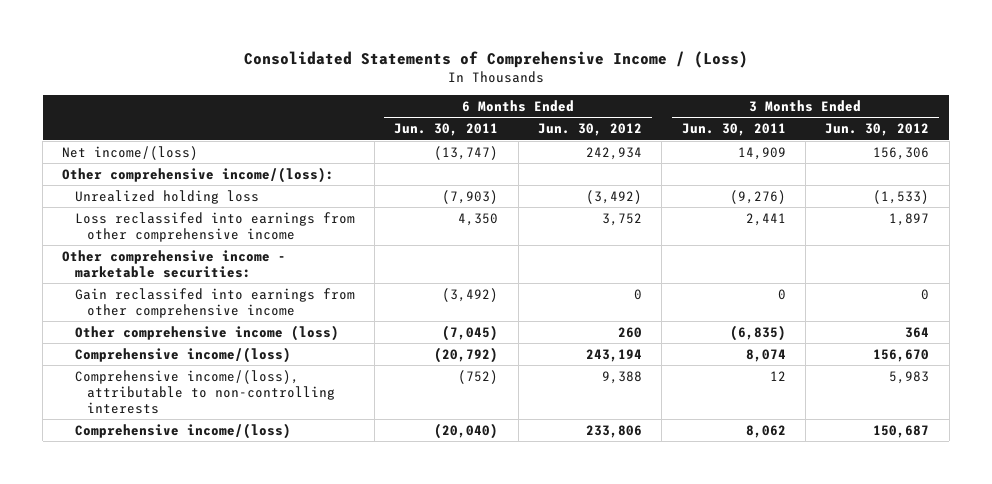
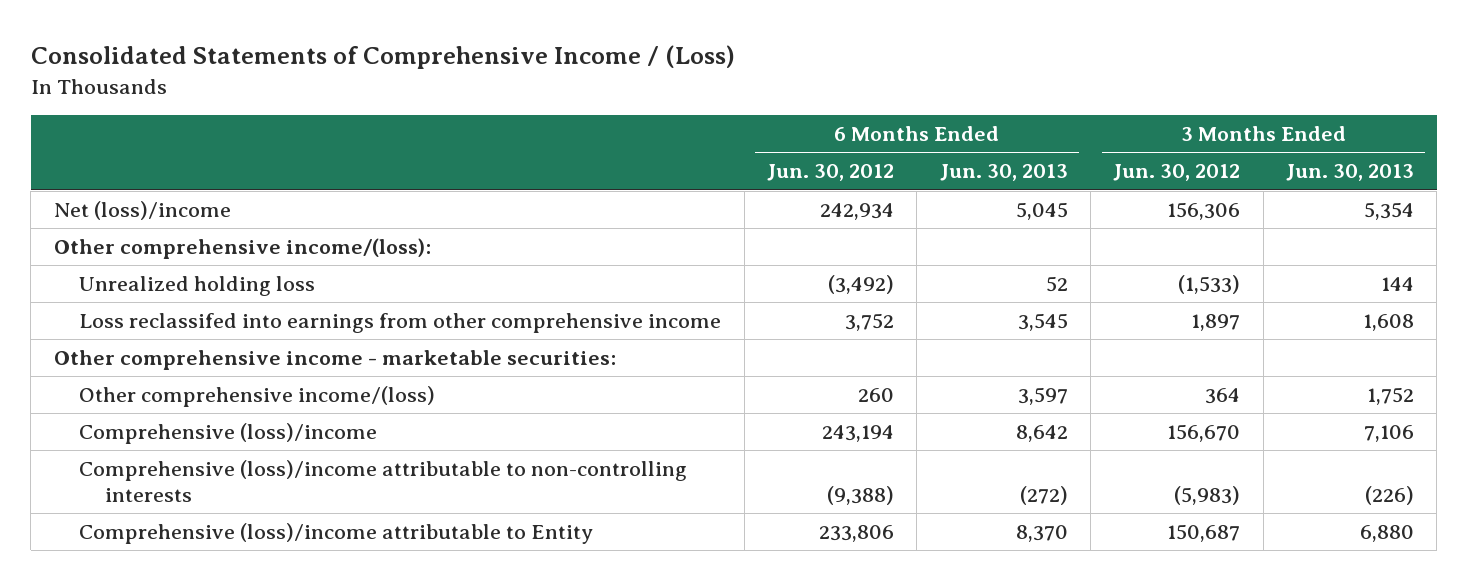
[394,123,499,137] Jun. 30, 2011 -> none
[681,123,786,137] Jun. 30, 2011 -> none
none -> [939,164,1068,182] Jun. 30, 2013
none -> [1285,164,1414,182] Jun. 30, 2013
[62,145,199,160] Net income/(loss) -> [53,201,231,221] Net (loss)/income
[74,287,355,318] Gain reclassifed into earnings from other comprehensive income -> none
[74,324,339,341] Other comprehensive income (loss) -> [79,386,436,408] Other comprehensive income/(loss)
[74,346,291,363] Comprehensive income/(loss) -> [79,423,378,445] Comprehensive (loss)/income
[74,369,335,415] Comprehensive income/(loss), attributable to non-controlling interests -> [79,460,688,502] Comprehensive (loss)/income attributable to non-controlling interests
[601,370,642,384] 9,388 -> [826,485,894,505] (9,388)
[889,370,930,384] 5,983 -> [1174,485,1241,505] (5,983)
[74,422,291,439] Comprehensive income/(loss) -> [79,523,594,545] Comprehensive (loss)/income attributable to Entity

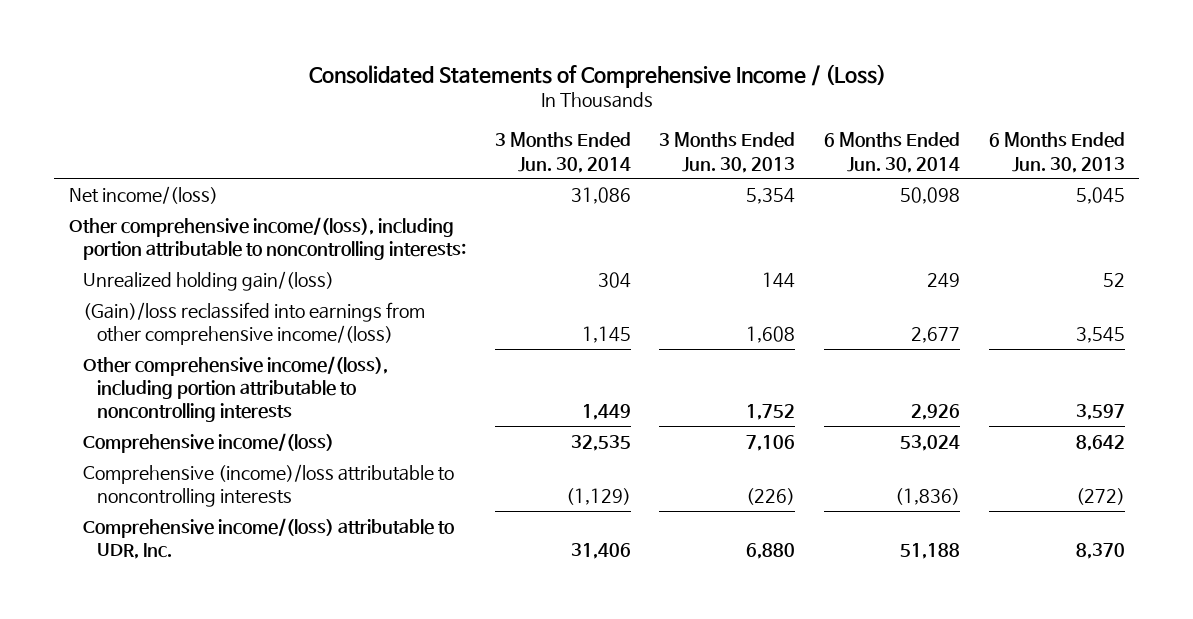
[766,164,894,182] Jun. 30, 2012 -> none
[1113,164,1241,182] Jun. 30, 2012 -> none
none -> [494,132,631,173] 3 Months Ended Jun. 30, 2014
none -> [823,132,960,173] 6 Months Ended Jun. 30, 2014
[53,350,616,371] Other comprehensive income - marketable securities: -> none
[53,201,231,221] Net (loss)/income -> [68,185,218,204] Net income/(loss)
[53,238,431,260] Other comprehensive income/(loss): -> [68,216,466,261] Other comprehensive income/(loss), including portion attributable to noncontrolling interests:
[79,276,316,297] Unrealized holding loss -> [82,270,334,291] Unrealized holding gain/(loss)
[79,313,722,334] Loss reclassifed into earnings from other comprehensive income -> [82,301,425,346] (Gain)/loss reclassifed into earnings from other comprehensive income/(loss)
[79,386,436,408] Other comprehensive income/(loss) -> [82,355,388,423] Other comprehensive income/(loss), including portion attributable to noncontrolling interests
[79,423,378,445] Comprehensive (loss)/income -> [82,432,334,453] Comprehensive income/(loss)
[79,460,688,502] Comprehensive (loss)/income attributable to non-controlling interests -> [82,463,454,508] Comprehensive (income)/loss attributable to noncontrolling interests
[79,523,594,545] Comprehensive (loss)/income attributable to Entity -> [82,517,454,560] Comprehensive income/(loss) attributable to UDR, Inc.

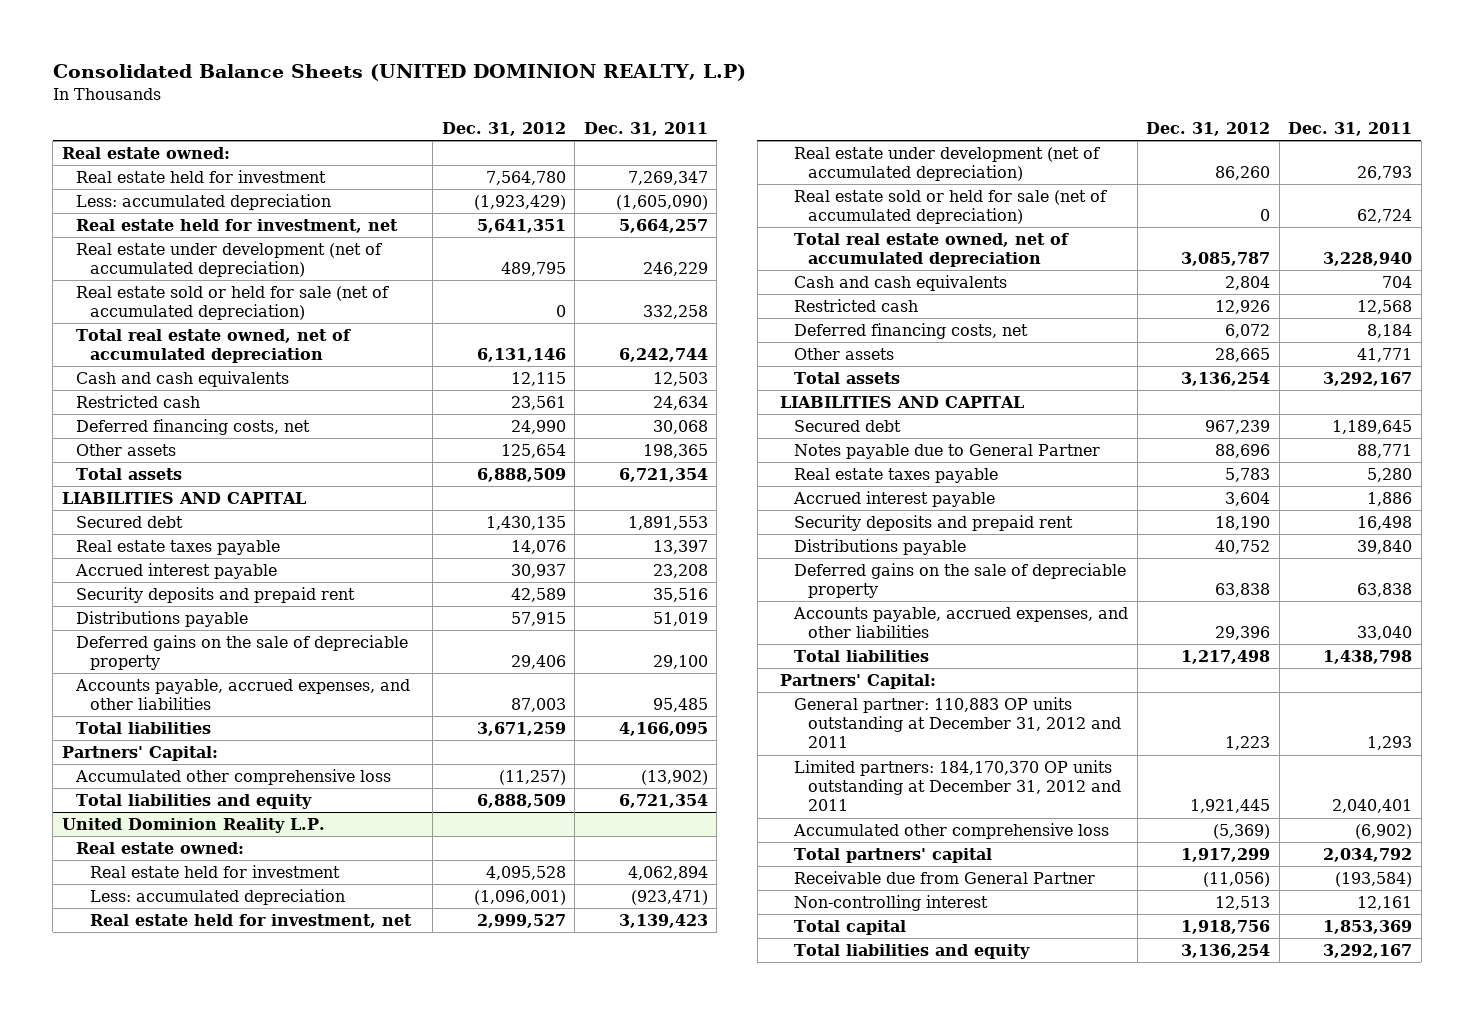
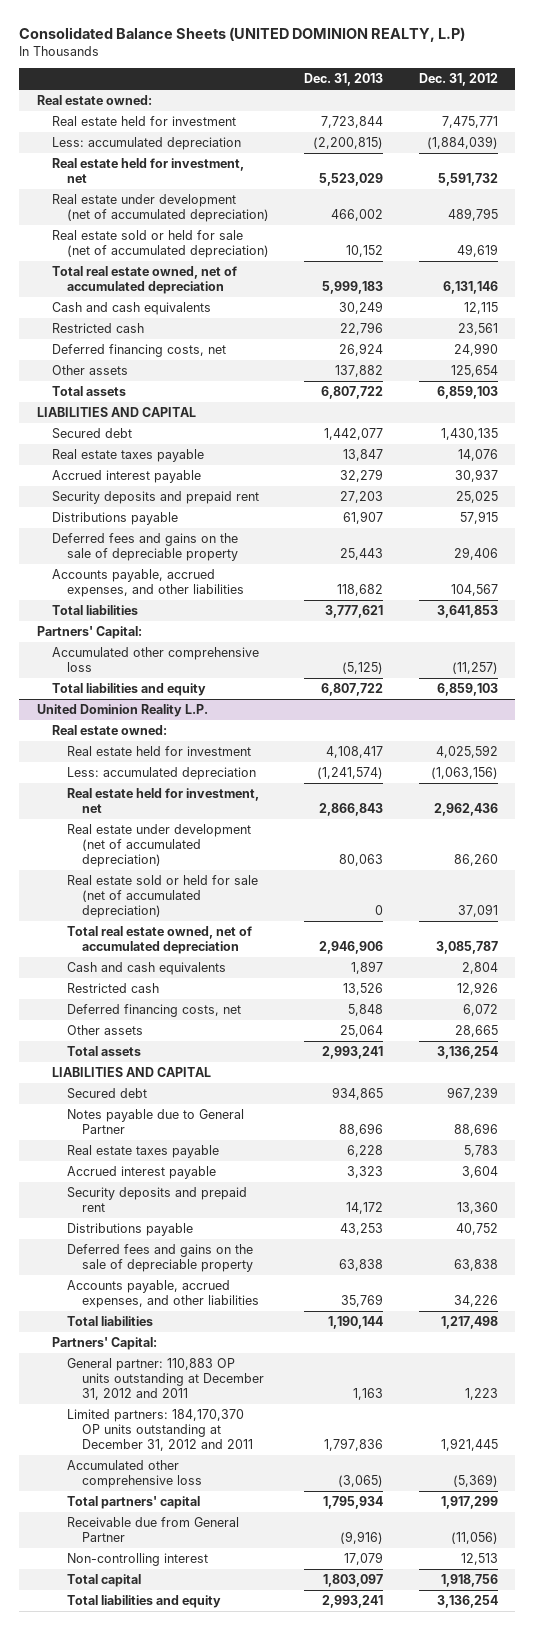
[583,122,708,137] Dec. 31, 2011 -> none
none -> [304,73,384,87] Dec. 31, 2013
[485,171,566,186] 7,564,780 -> [441,116,498,129] 7,475,771
[473,195,566,211] (1,923,429) -> [426,136,498,150] (1,884,039)
[476,219,566,234] 5,641,351 -> [437,173,498,187] 5,591,732
[555,305,566,318] 0 -> [456,244,498,258] 49,619
[476,468,566,483] 6,888,509 -> [436,386,498,400] 6,859,103
[510,588,566,603] 42,589 -> [455,491,498,504] 25,025
[75,635,408,671] Deferred gains on the sale of depreciable property -> [51,533,239,562] Deferred fees and gains on the sale of depreciable property
[510,698,566,713] 87,003 -> [450,584,498,597] 104,567
[476,722,566,737] 3,671,259 -> [436,605,498,619] 3,641,853
[476,794,566,809] 6,888,509 -> [436,683,498,697] 6,859,103
[485,866,566,881] 4,095,528 -> [435,745,498,759] 4,025,592
[473,890,566,906] (1,096,001) -> [430,767,498,780] (1,063,156)
[476,914,566,929] 2,999,527 -> [433,803,498,817] 2,962,436
[1260,209,1271,222] 0 -> [457,904,498,918] 37,091
[1215,516,1271,531] 18,190 -> [456,1202,498,1215] 13,360
[794,563,1127,599] Deferred gains on the sale of depreciable property -> [67,1244,254,1273] Deferred fees and gains on the sale of depreciable property
[1215,626,1271,641] 29,396 -> [453,1295,498,1308] 34,226

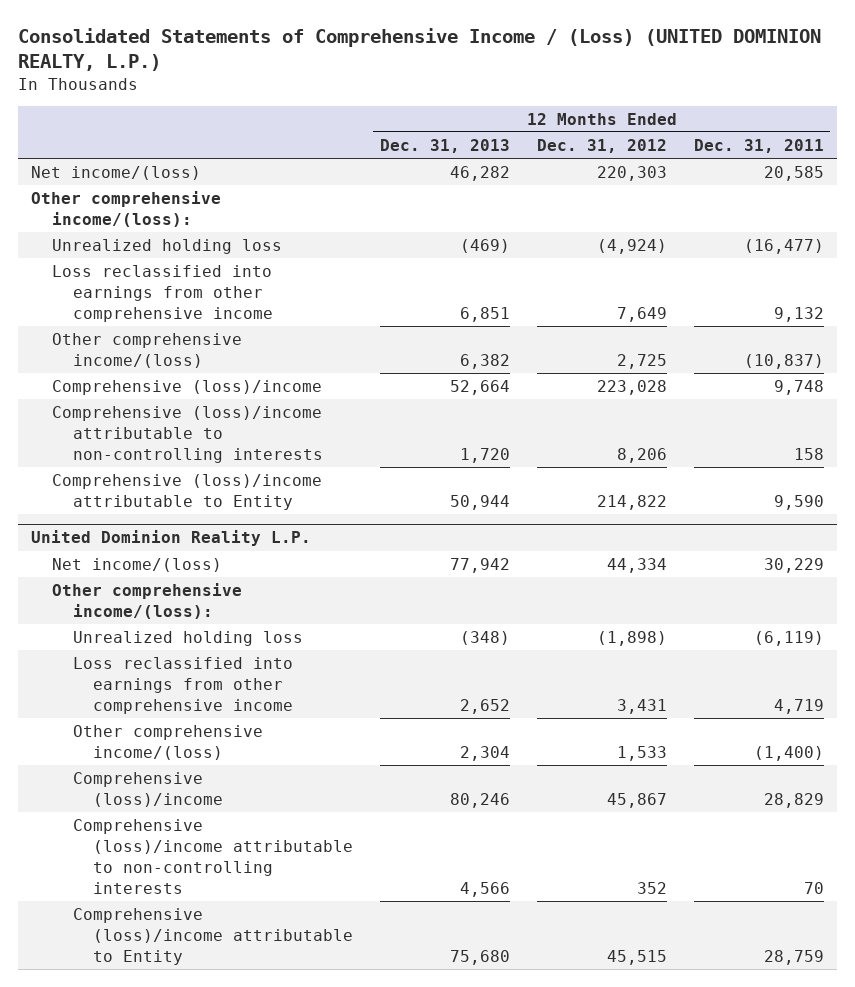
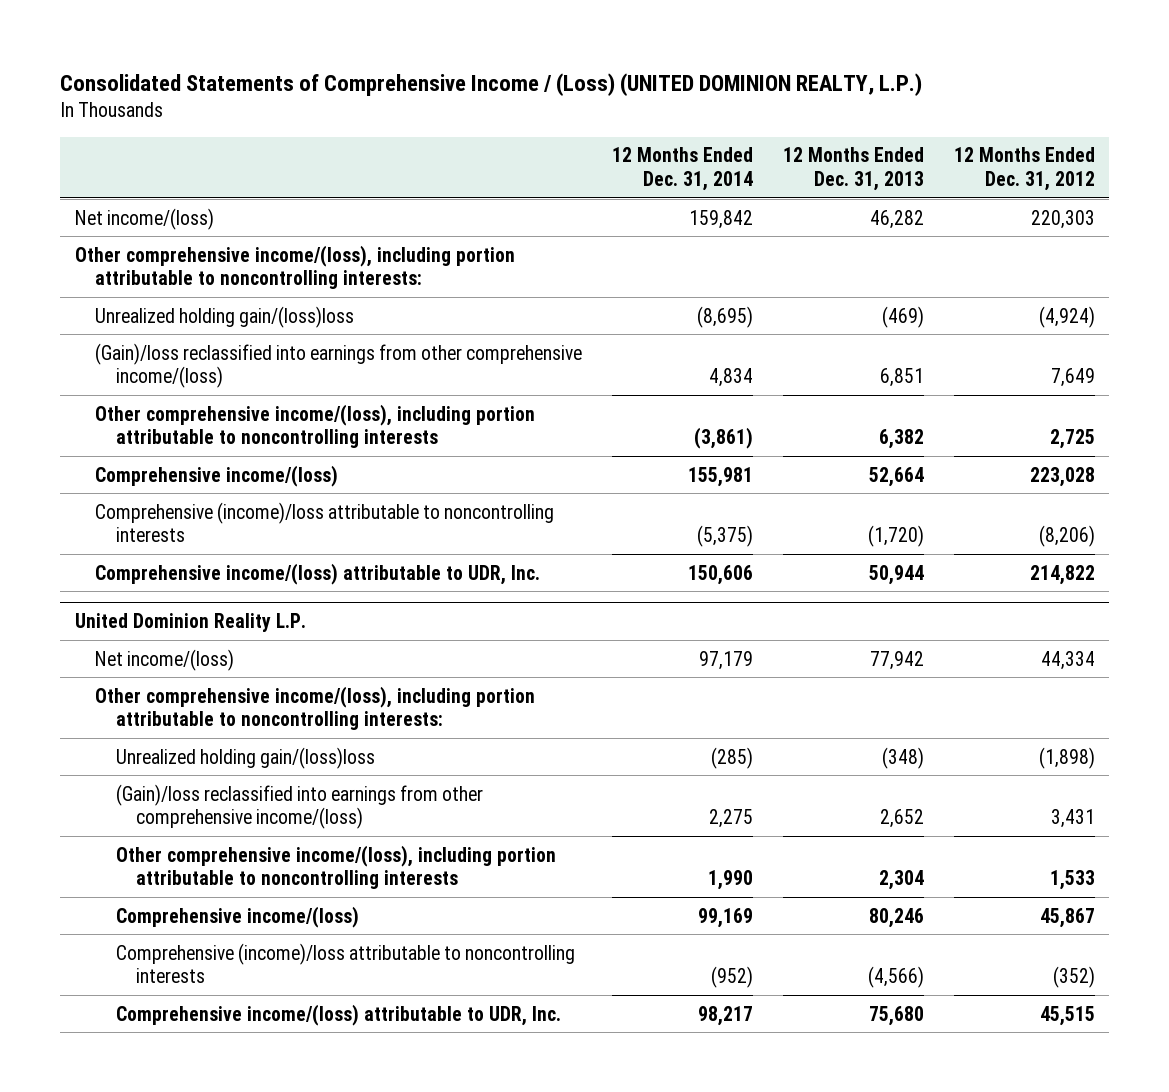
[693,138,824,153] Dec. 31, 2011 -> none
none -> [612,147,754,191] 12 Months Ended Dec. 31, 2014
[31,190,222,227] Other comprehensive income/(loss): -> [74,244,515,290] Other comprehensive income/(loss), including portion attributable to noncontrolling interests:
[51,238,282,254] Unrealized holding loss -> [95,305,355,328] Unrealized holding gain/(loss)loss
[51,264,273,322] Loss reclassified into earnings from other comprehensive income -> [95,342,583,389] (Gain)/loss reclassified into earnings from other comprehensive income/(loss)
[51,332,242,368] Other comprehensive income/(loss) -> [95,403,536,449] Other comprehensive income/(loss), including portion attributable to noncontrolling interests
[51,379,322,395] Comprehensive (loss)/income -> [95,464,339,487] Comprehensive income/(loss)
[51,405,323,463] Comprehensive (loss)/income attributable to non-controlling interests -> [95,501,555,543] Comprehensive (income)/loss attributable to noncontrolling interests
[460,447,511,463] 1,720 -> [867,525,924,548] (1,720)
[616,447,667,463] 8,206 -> [1038,525,1095,548] (8,206)
[51,473,322,510] Comprehensive (loss)/income attributable to Entity -> [95,562,541,585] Comprehensive income/(loss) attributable to UDR, Inc.
[51,582,242,619] Other comprehensive income/(loss): -> [95,685,536,731] Other comprehensive income/(loss), including portion attributable to noncontrolling interests:
[72,630,303,646] Unrealized holding loss -> [115,746,375,769] Unrealized holding gain/(loss)loss
[72,656,294,714] Loss reclassified into earnings from other comprehensive income -> [115,783,483,830] (Gain)/loss reclassified into earnings from other comprehensive income/(loss)
[72,724,263,760] Other comprehensive income/(loss) -> [115,844,556,890] Other comprehensive income/(loss), including portion attributable to noncontrolling interests
[72,771,224,807] Comprehensive (loss)/income -> [115,905,359,928] Comprehensive income/(loss)
[72,818,354,894] Comprehensive (loss)/income attributable to non-controlling interests -> [115,942,575,984] Comprehensive (income)/loss attributable to noncontrolling interests
[460,881,511,897] 4,566 -> [867,966,924,989] (4,566)
[636,881,667,894] 352 -> [1052,966,1095,989] (352)
[72,907,354,965] Comprehensive (loss)/income attributable to Entity -> [115,1003,561,1026] Comprehensive income/(loss) attributable to UDR, Inc.

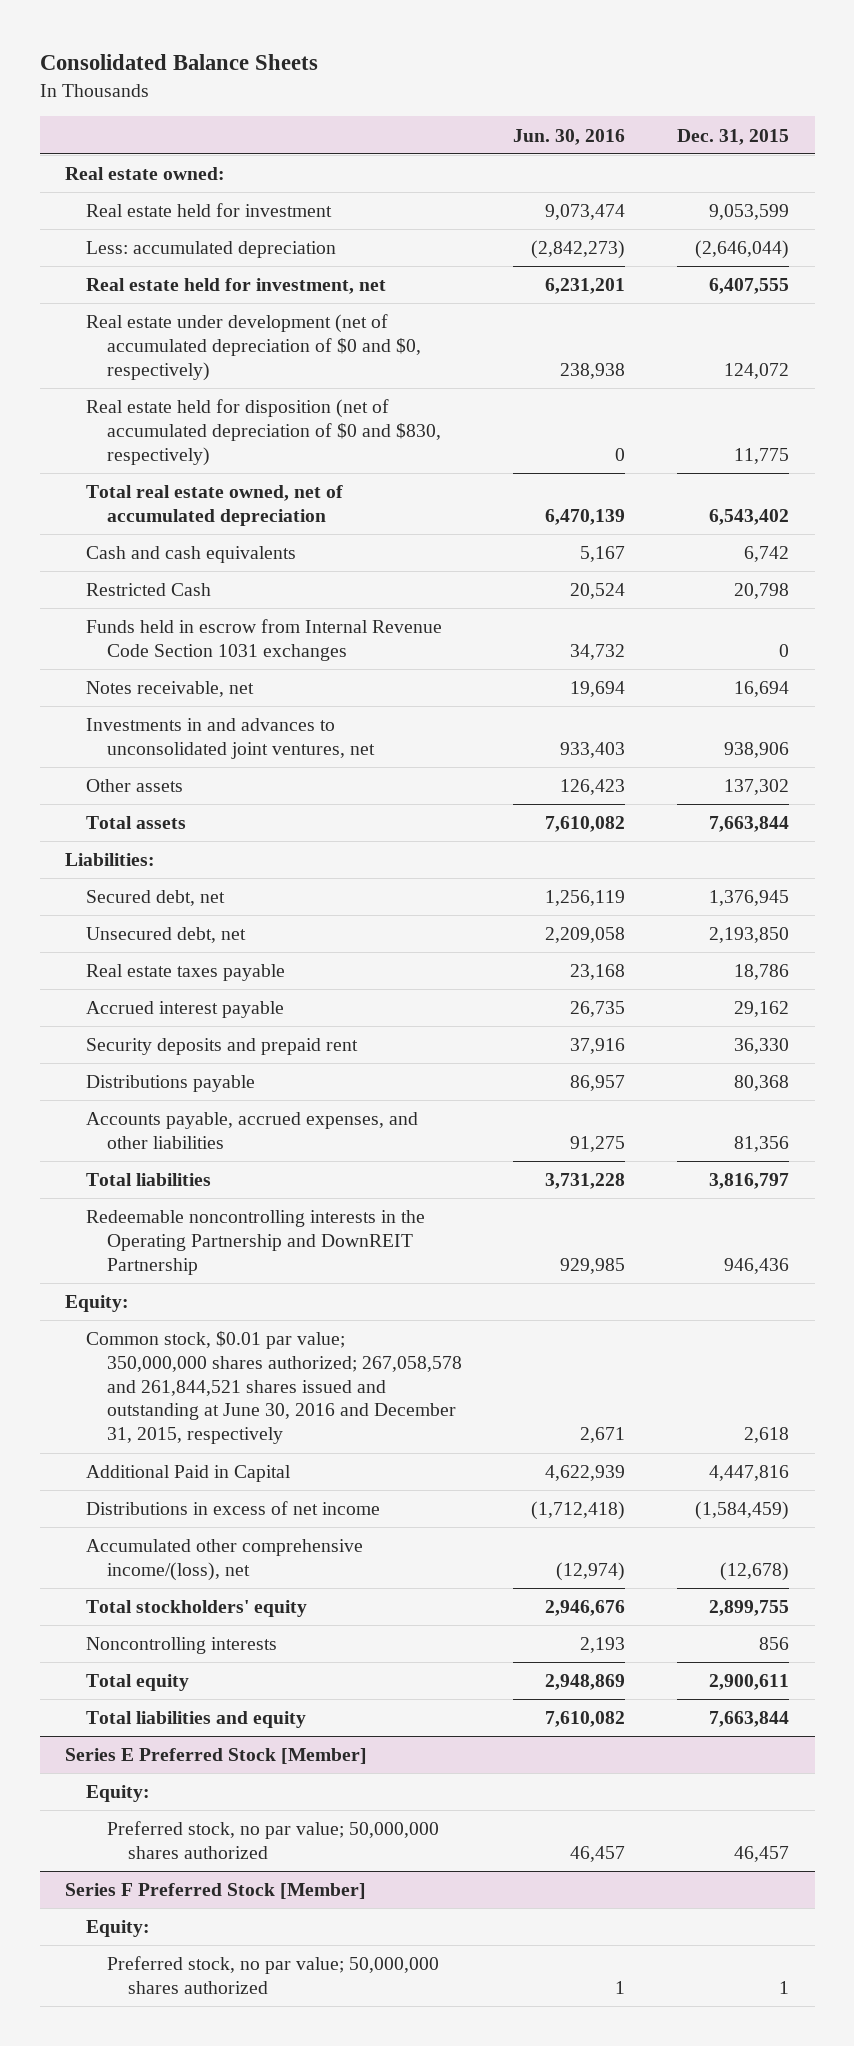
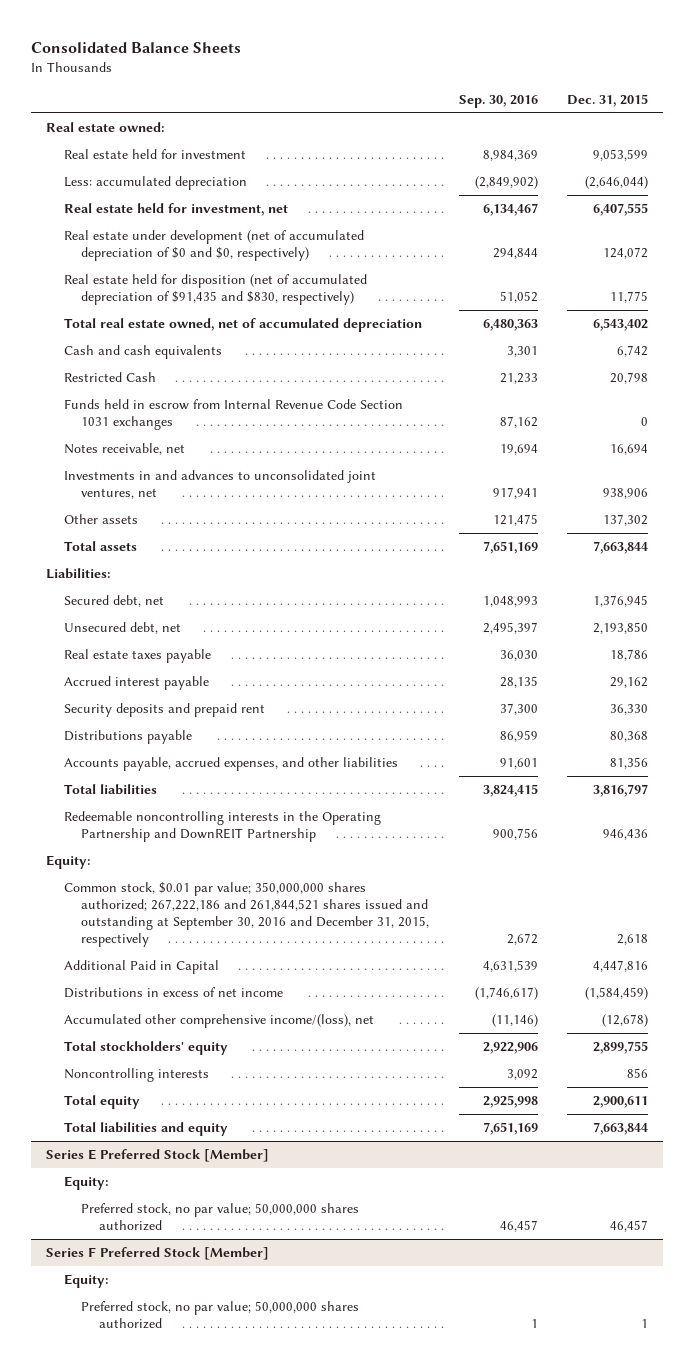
[513,128,626,145] Jun. 30, 2016 -> none
none -> [458,94,538,108] Sep. 30, 2016
[86,399,441,466] Real estate held for disposition (net of accumulated depreciation of $0 and $830, respectively) -> [63,274,367,306] Real estate held for disposition (net of accumulated depreciation of $91,435 and $830, respectively)
[86,1331,462,1445] Common stock, $0.01 par value; 350,000,000 shares authorized; 267,058,578 and 261,844,521 shares issued and outstanding at June 30, 2016 and December 31, 2015, respectively -> [63,882,430,947] Common stock, $0.01 par value; 350,000,000 shares authorized; 267,222,186 and 261,844,521 shares issued and outstanding at September 30, 2016 and December 31, 2015, respectively

